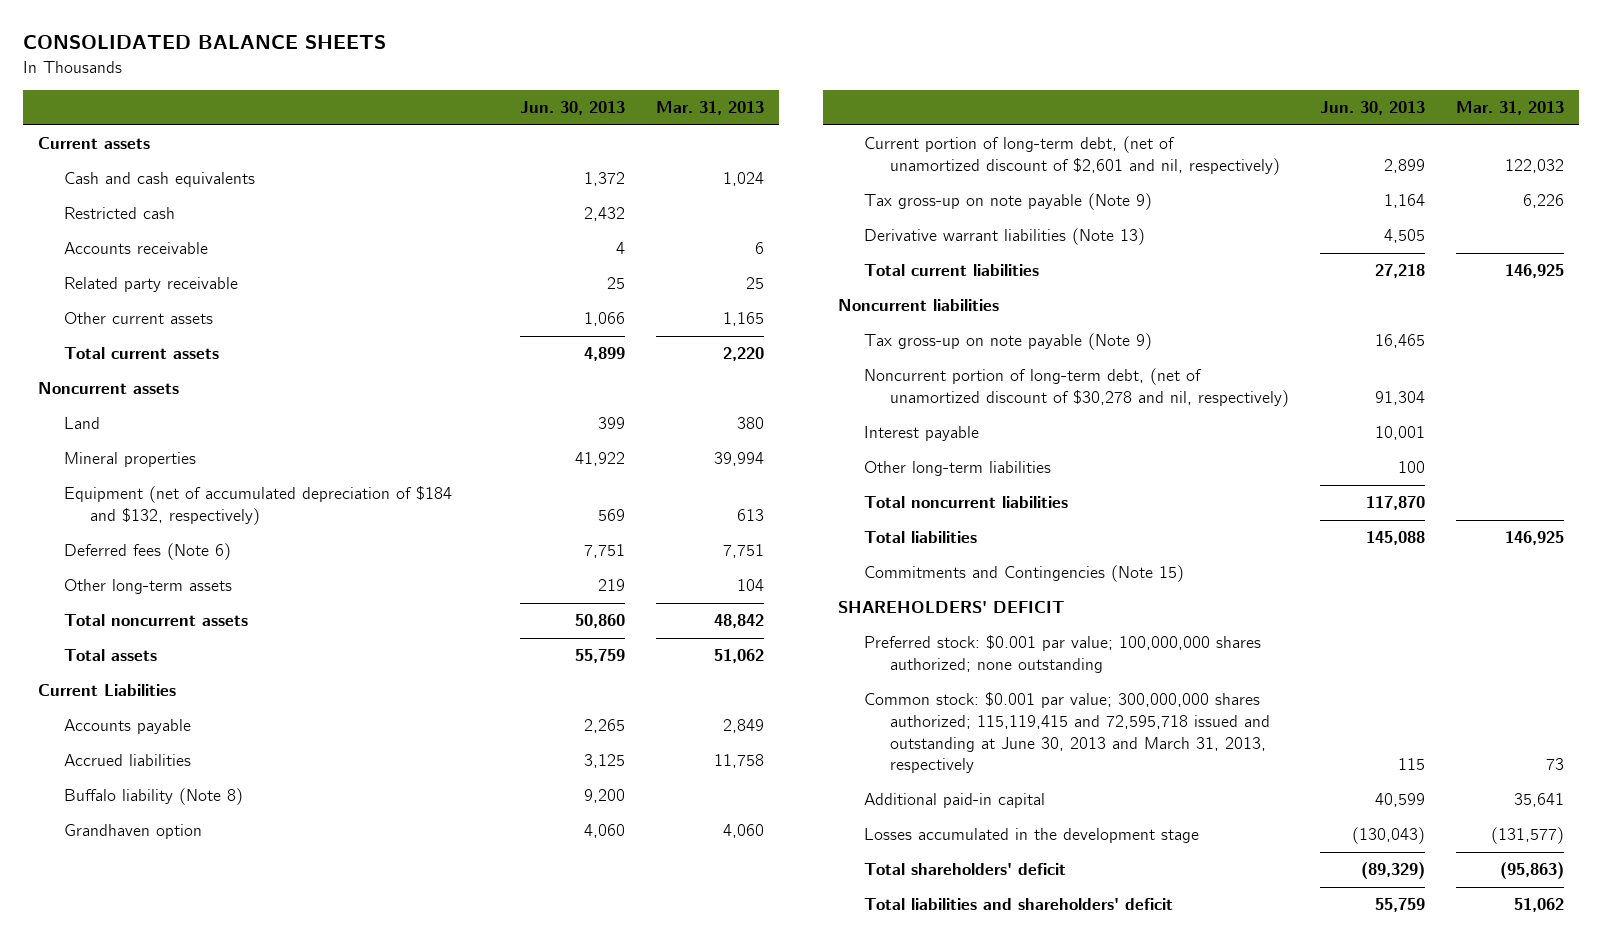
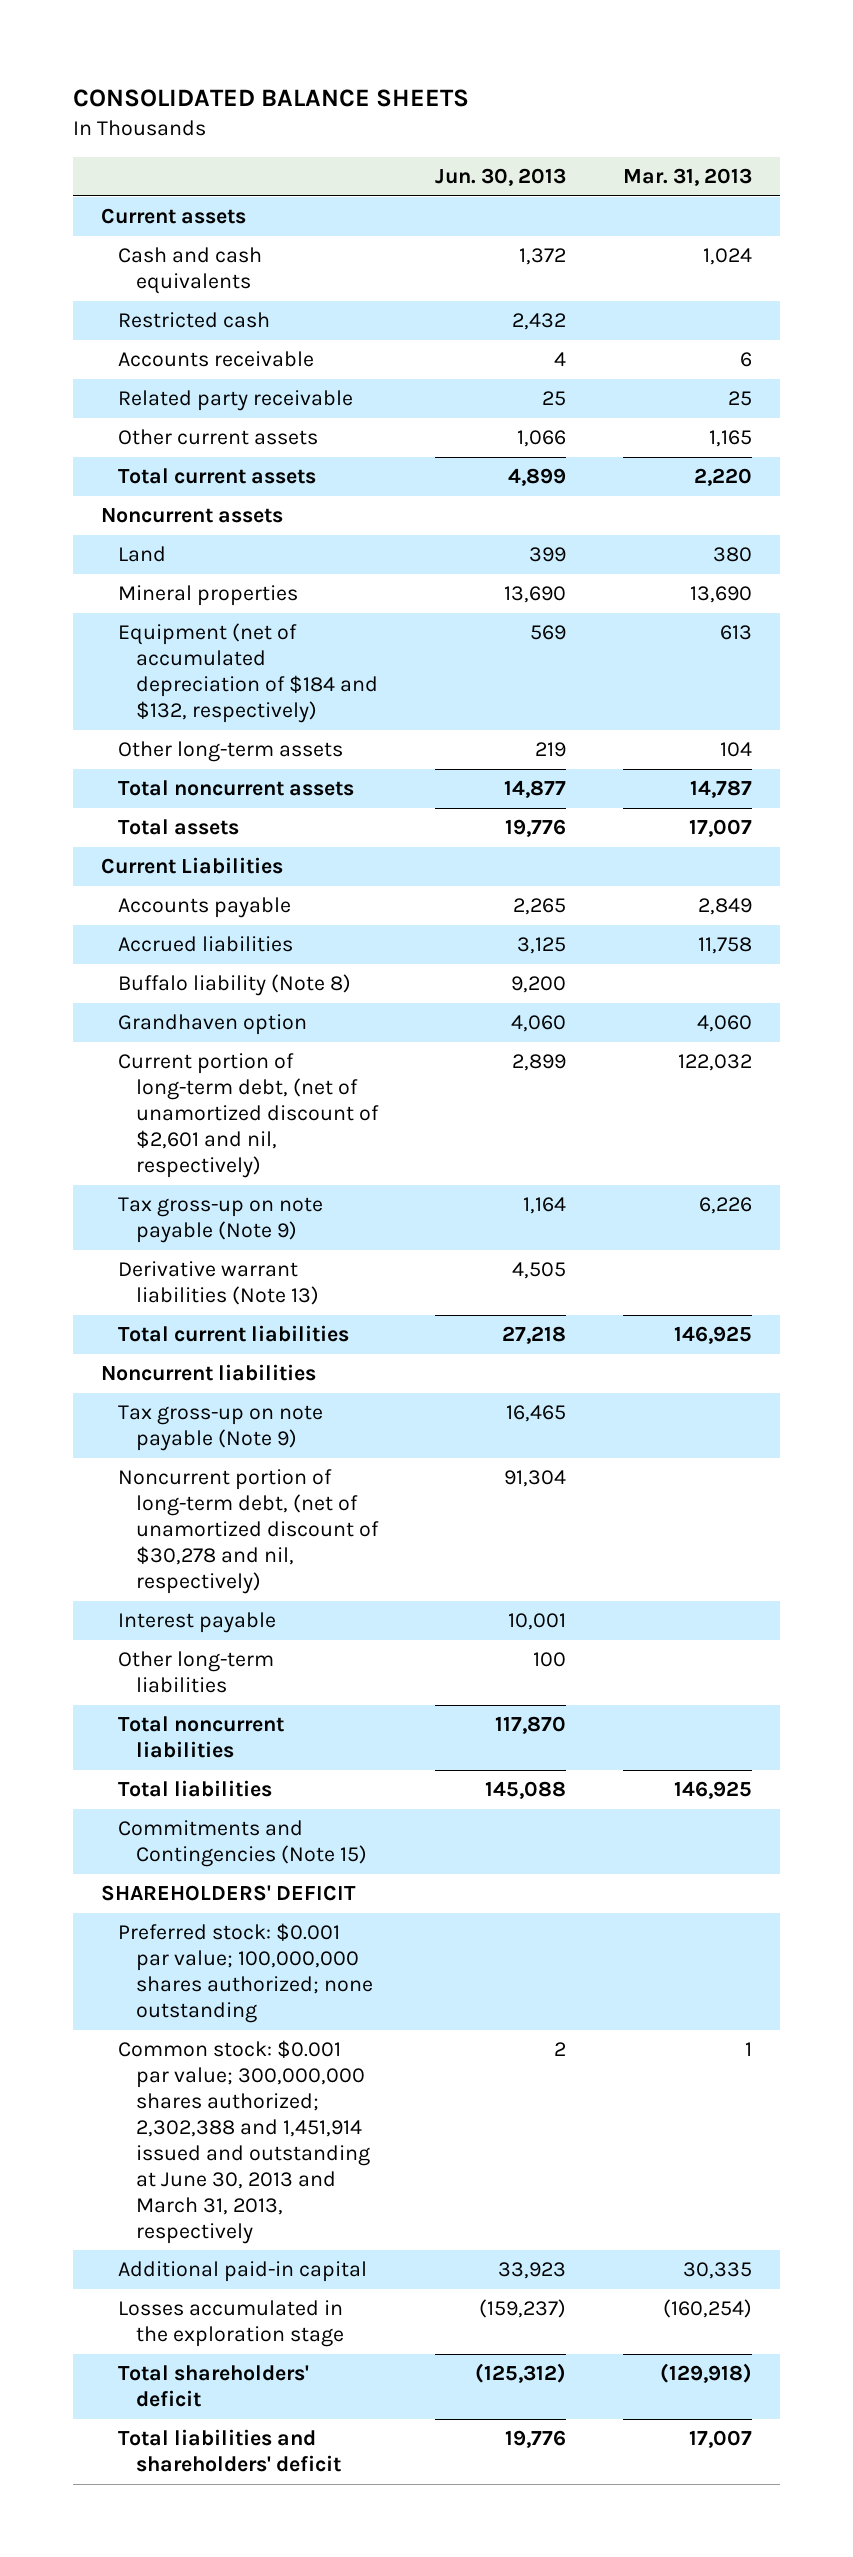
[575,452,626,467] 41,922 -> [503,586,566,604] 13,690
[714,452,765,467] 39,994 -> [689,586,752,604] 13,690
[64,543,232,561] Deferred fees (Note 6) -> none
[575,614,626,629] 50,860 -> [503,780,566,799] 14,877
[714,614,765,629] 48,842 -> [689,780,752,799] 14,787
[575,649,626,664] 55,759 -> [504,819,566,838] 19,776
[714,649,765,664] 51,062 -> [688,819,752,838] 17,007
[864,692,1271,774] Common stock: $0.001 par value; 300,000,000 shares authorized; 115,119,415 and 72,595,718 issued and outstanding at June 30, 2013 and March 31, 2013, respectively -> [118,2040,370,2244] Common stock: $0.001 par value; 300,000,000 shares authorized; 2,302,388 and 1,451,914 issued and outstanding at June 30, 2013 and March 31, 2013, respectively
[1398,758,1426,771] 115 -> [553,2042,566,2057] 2
[1545,758,1564,771] 73 -> [744,2042,752,2057] 1
[1375,793,1426,808] 40,599 -> [497,2262,566,2280] 33,923
[1513,793,1564,808] 35,641 -> [682,2262,752,2280] 30,335
[864,828,1200,844] Losses accumulated in the development stage -> [118,2300,344,2348] Losses accumulated in the exploration stage
[1352,827,1426,845] (130,043) -> [478,2299,566,2319] (159,237)
[1490,827,1564,845] (131,577) -> [662,2299,752,2319] (160,254)
[1361,862,1426,880] (89,329) -> [474,2363,566,2384] (125,312)
[1499,862,1564,880] (95,863) -> [659,2363,752,2384] (129,918)
[1375,898,1426,913] 55,759 -> [504,2430,566,2449] 19,776
[1513,898,1564,913] 51,062 -> [688,2430,752,2449] 17,007

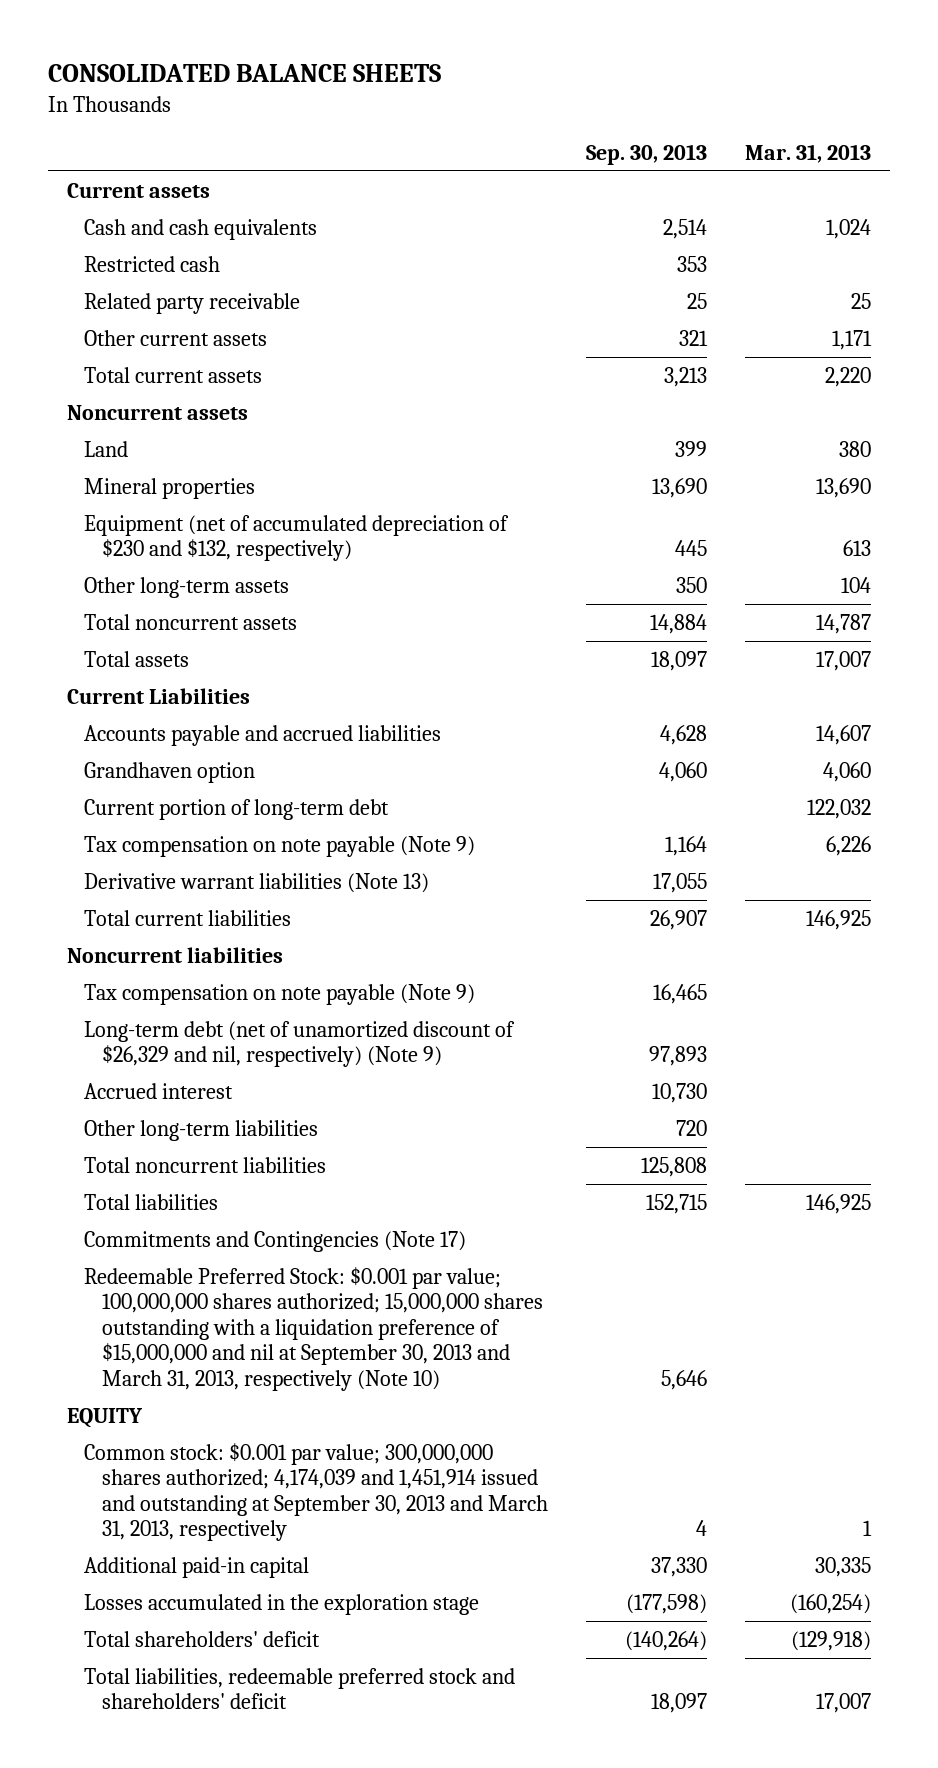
[434,167,566,186] Jun. 30, 2013 -> none
none -> [585,143,707,165] Sep. 30, 2013
[118,351,315,368] Accounts receivable -> none
[708,430,752,448] 1,165 -> [832,329,873,350] 1,171
[118,623,378,724] Equipment (net of accumulated depreciation of $184 and $132, respectively) -> [84,514,510,562] Equipment (net of accumulated depreciation of $230 and $132, respectively)
[118,897,292,919] Accounts payable -> none
[118,936,294,953] Accrued liabilities -> none
[118,974,352,997] Buffalo liability (Note 8) -> none
none -> [84,724,442,746] Accounts payable and accrued liabilities
[118,1053,379,1179] Current portion of long-term debt, (net of unamortized discount of $2,601 and nil, respectively) -> [84,798,390,820] Current portion of long-term debt
[118,1197,324,1244] Tax gross-up on note payable (Note 9) -> [84,835,476,857] Tax compensation on note payable (Note 9)
[118,1405,324,1452] Tax gross-up on note payable (Note 9) -> [84,983,476,1005] Tax compensation on note payable (Note 9)
[118,1469,379,1595] Noncurrent portion of long-term debt, (net of unamortized discount of $30,278 and nil, respectively) -> [84,1020,516,1068] Long-term debt (net of unamortized discount of $26,329 and nil, respectively) (Note 9)
[118,1612,277,1634] Interest payable -> [84,1082,234,1099] Accrued interest
[118,1923,373,2024] Preferred stock: $0.001 par value; 100,000,000 shares authorized; none outstanding -> none
[118,1820,367,1868] Commitments and Contingencies (Note 15) -> [84,1230,467,1252] Commitments and Contingencies (Note 17)
none -> [84,1266,543,1391] Redeemable Preferred Stock: $0.001 par value; 100,000,000 shares authorized; 15,000,000 shares outstanding with a liquidation preference of $15,000,000 and nil at September 30, 2013 and March 31, 2013, respectively (Note 10)
[101,1885,357,1902] SHAREHOLDERS' DEFICIT -> [66,1407,143,1428] EQUITY
[118,2040,370,2244] Common stock: $0.001 par value; 300,000,000 shares authorized; 2,302,388 and 1,451,914 issued and outstanding at June 30, 2013 and March 31, 2013, respectively -> [84,1442,548,1542] Common stock: $0.001 par value; 300,000,000 shares authorized; 4,174,039 and 1,451,914 issued and outstanding at September 30, 2013 and March 31, 2013, respectively
[118,2429,341,2473] Total liabilities and shareholders' deficit -> [84,1667,516,1710] Total liabilities, redeemable preferred stock and shareholders' deficit

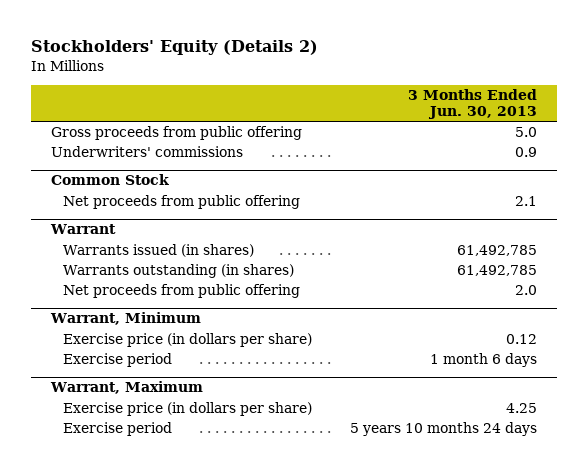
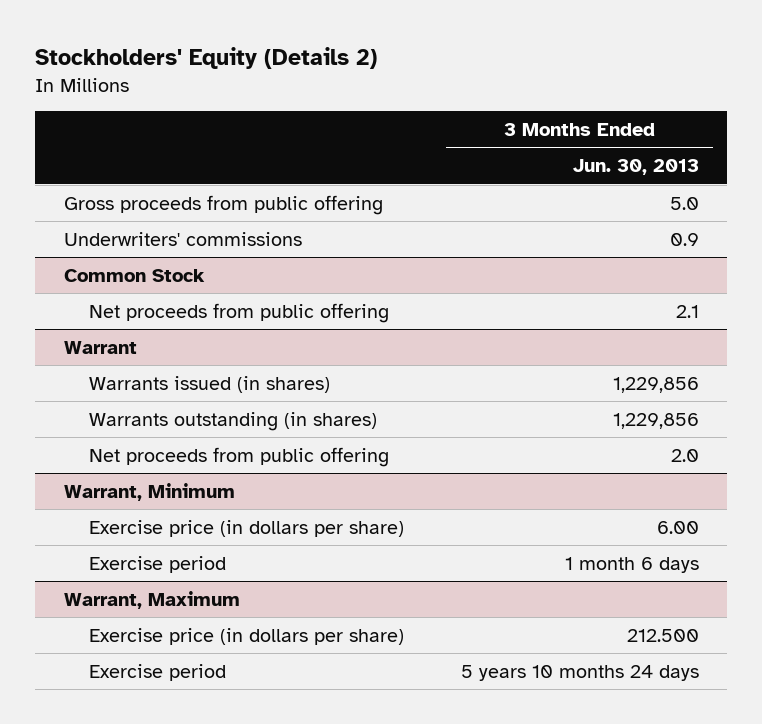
[457,245,538,257] 61,492,785 -> [612,376,699,393] 1,229,856
[457,265,538,277] 61,492,785 -> [612,412,699,429] 1,229,856
[506,334,538,345] 0.12 -> [656,520,699,534] 6.00
[506,403,538,414] 4.25 -> [626,628,699,642] 212.500

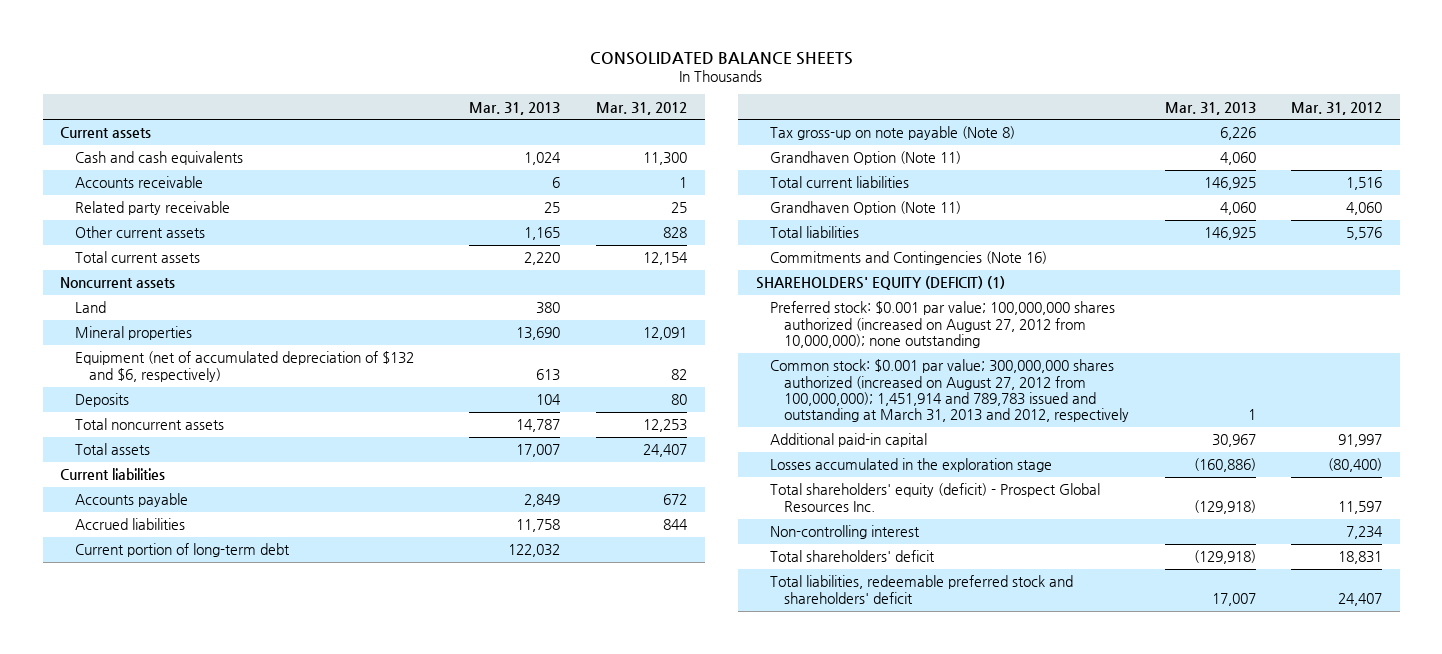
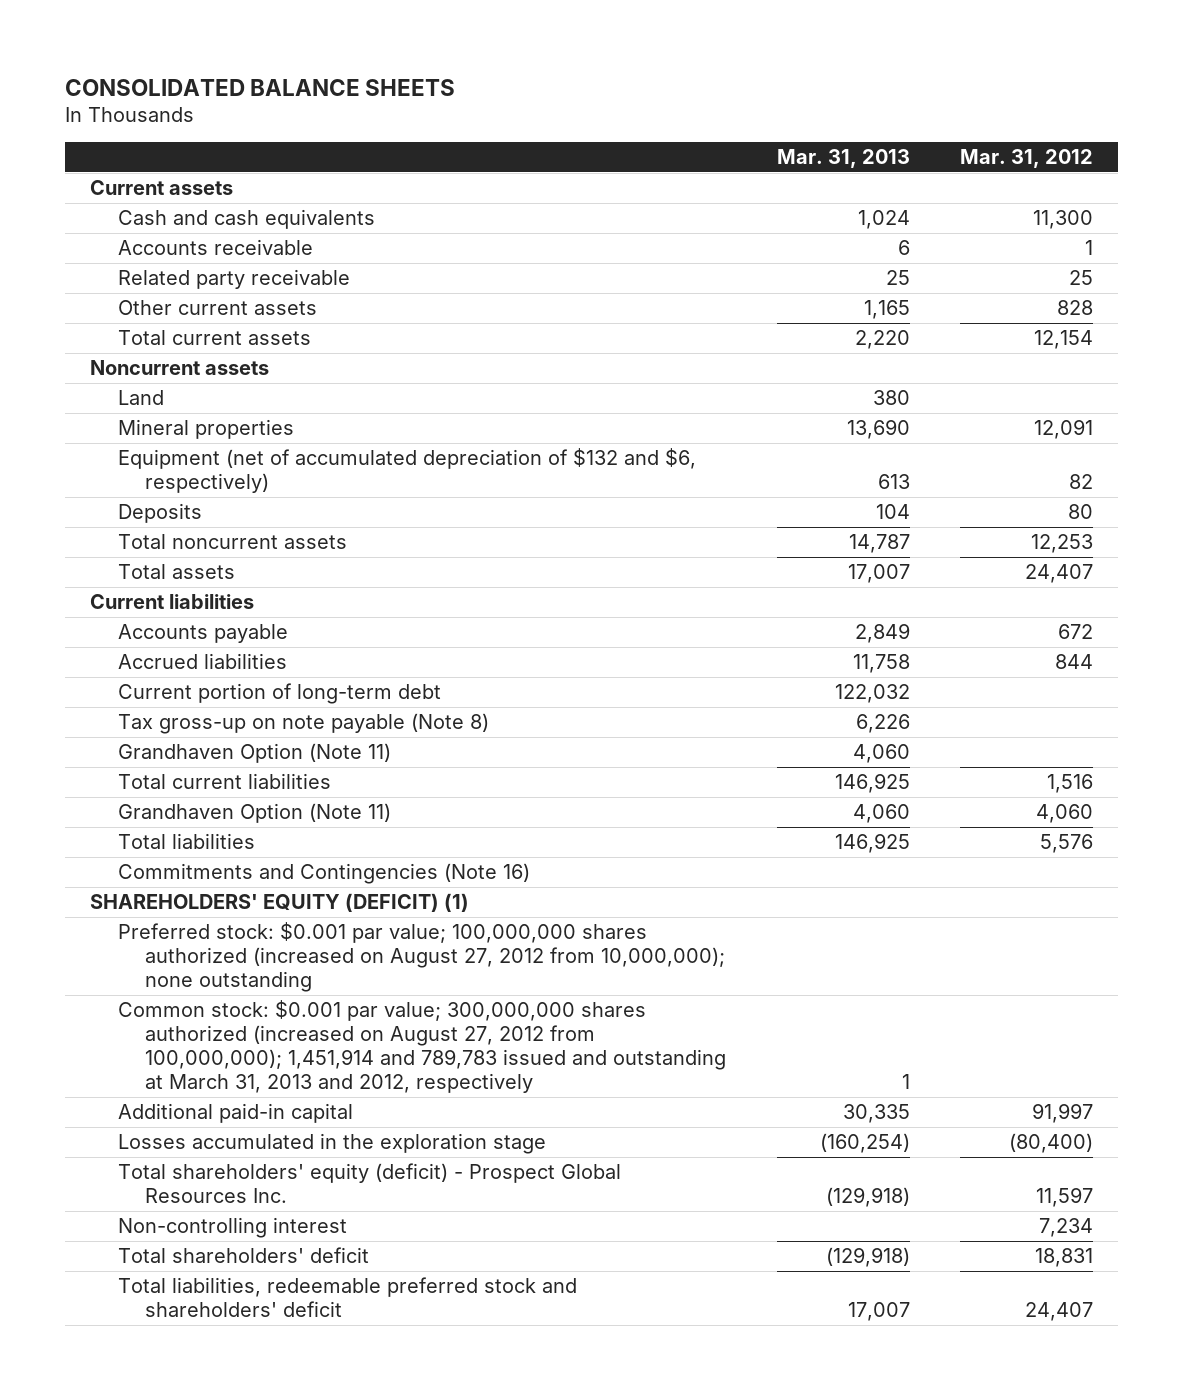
[1211,434,1256,448] 30,967 -> [842,1104,910,1124] 30,335
[1193,458,1256,473] (160,886) -> [819,1133,910,1154] (160,254)

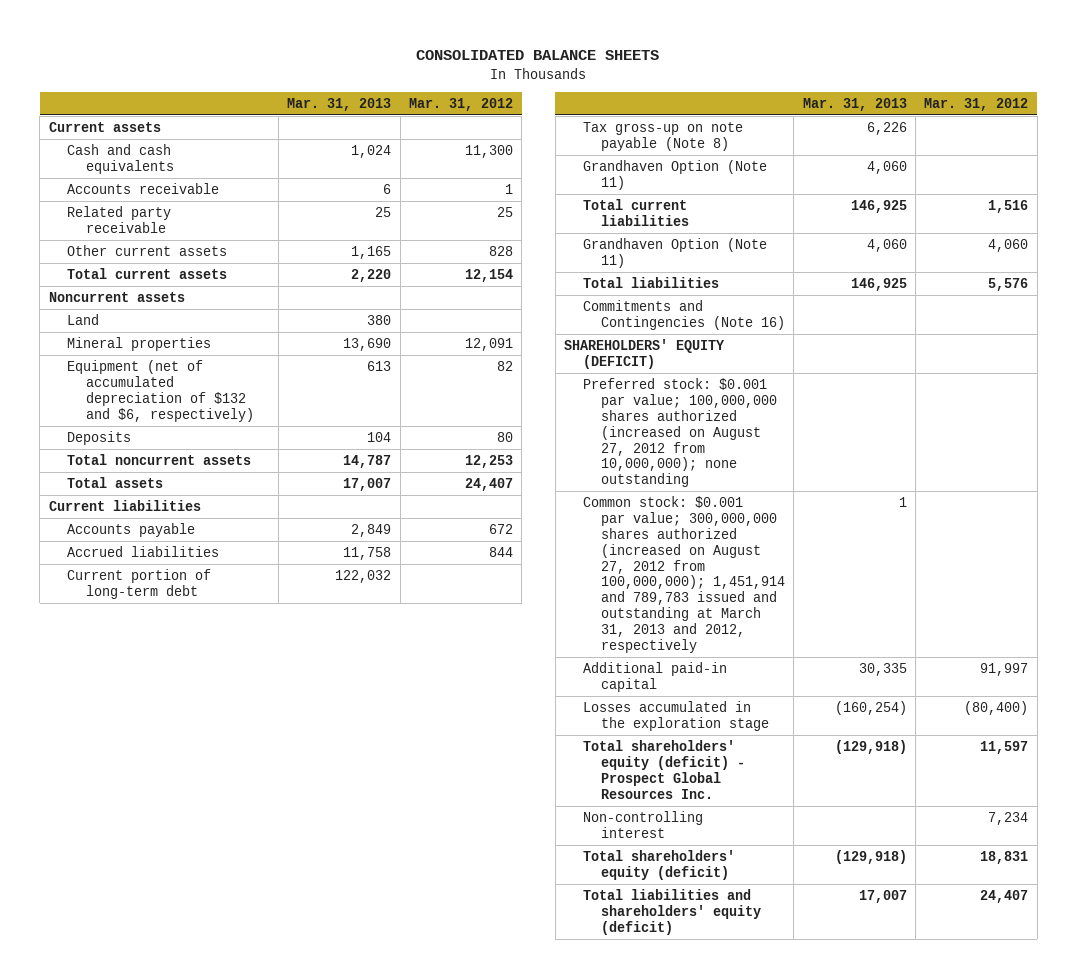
[90,893,470,913] SHAREHOLDERS' EQUITY (DEFICIT) (1) -> [563,338,725,369] SHAREHOLDERS' EQUITY (DEFICIT)
[117,1247,369,1264] Total shareholders' deficit -> [582,849,735,880] Total shareholders' equity (deficit)
[117,1277,577,1318] Total liabilities, redeemable preferred stock and shareholders' deficit -> [582,888,762,935] Total liabilities and shareholders' equity (deficit)

